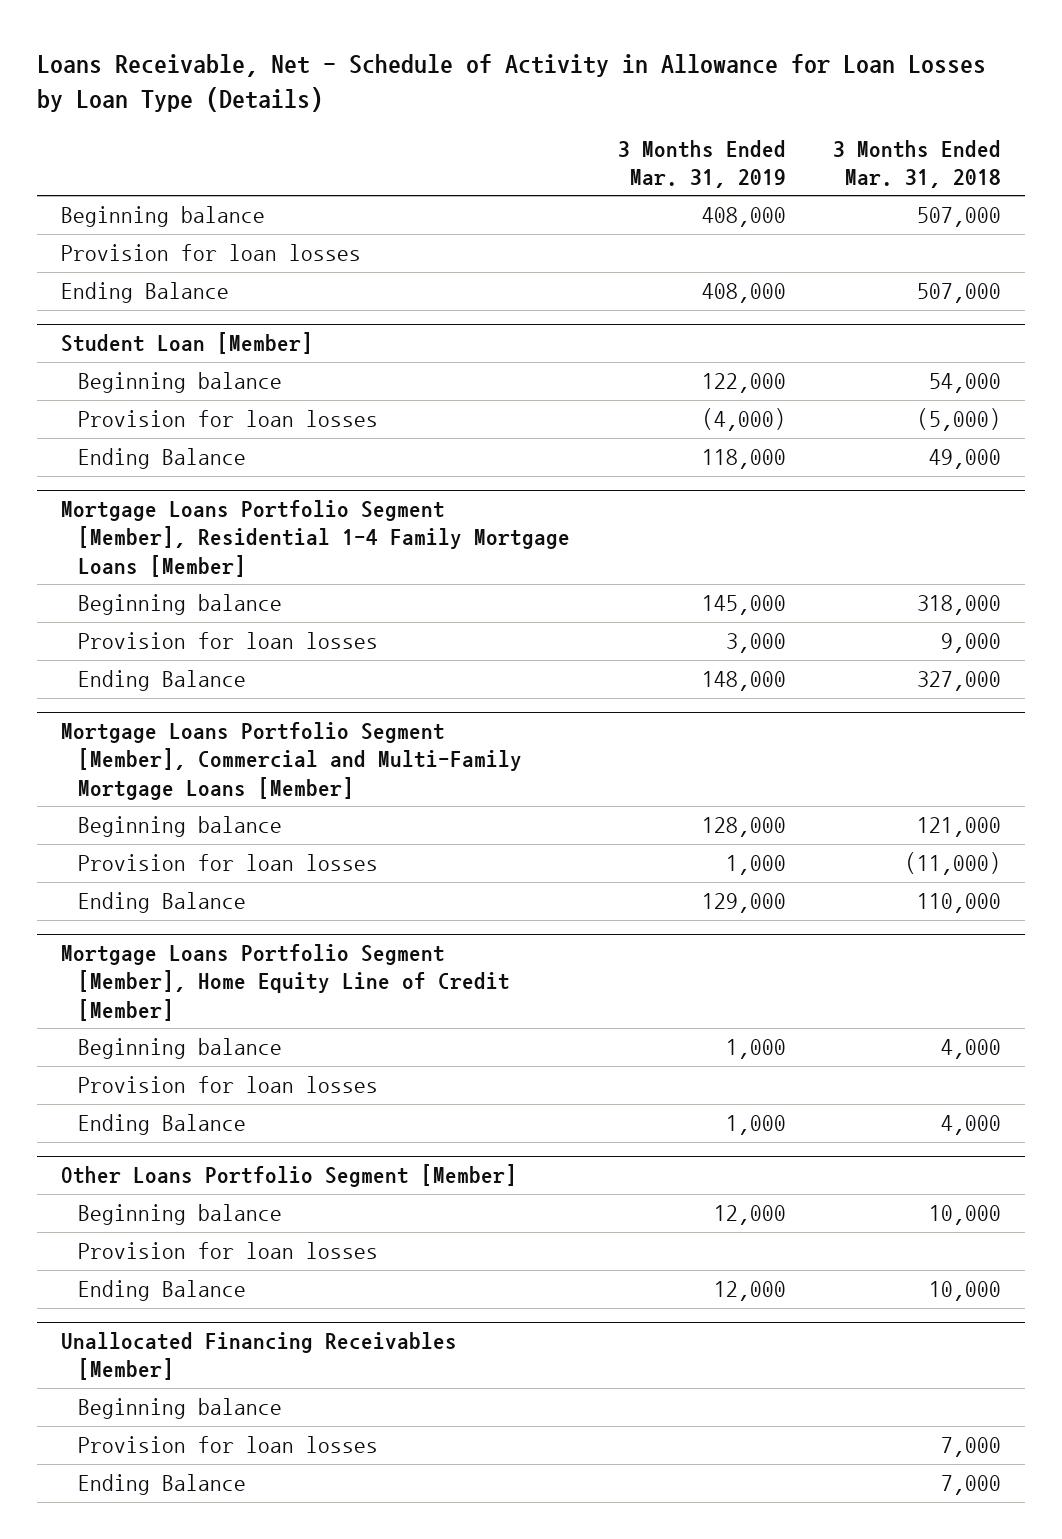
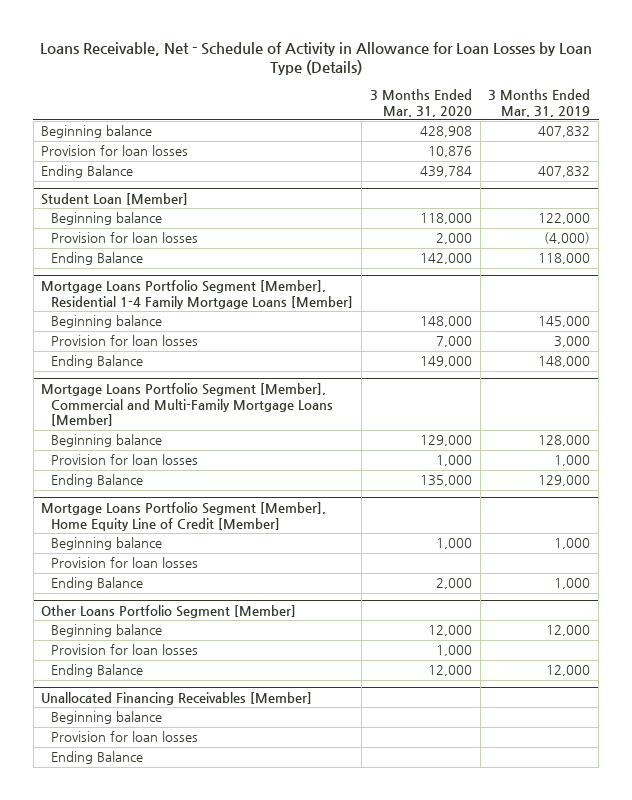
[833,139,1002,188] 3 Months Ended Mar. 31, 2018 -> none
none -> [369,88,472,117] 3 Months Ended Mar. 31, 2020
[701,206,786,227] 408,000 -> [538,126,591,138] 407,832
[701,282,786,303] 408,000 -> [538,166,591,178] 407,832

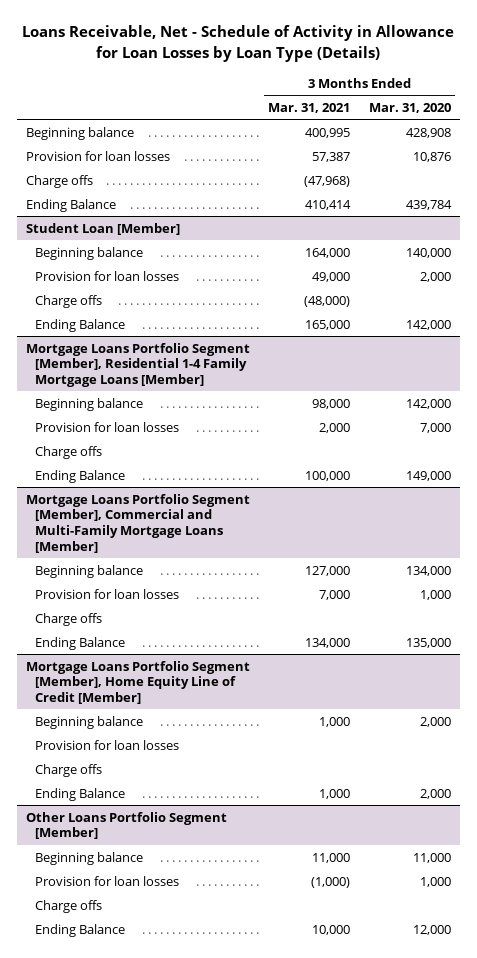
[488,88,591,117] 3 Months Ended Mar. 31, 2019 -> none
none -> [268,102,351,113] Mar. 31, 2021
none -> [26,174,94,188] Charge offs
[419,213,472,225] 118,000 -> [405,247,451,258] 140,000
none -> [35,294,103,308] Charge offs
[419,316,472,328] 148,000 -> [405,398,451,409] 142,000
none -> [35,445,103,459] Charge offs
[419,435,472,447] 129,000 -> [405,565,451,576] 134,000
none -> [35,612,103,626] Charge offs
[435,538,472,550] 1,000 -> [419,716,451,727] 2,000
none -> [35,763,103,777] Charge offs
[427,625,472,637] 12,000 -> [412,852,451,863] 11,000
none -> [35,899,103,913] Charge offs
[41,691,313,705] Unallocated Financing Receivables [Member] -> none
[51,711,163,725] Beginning balance -> none
[51,731,199,743] Provision for loan losses -> none
[51,751,144,765] Ending Balance -> none

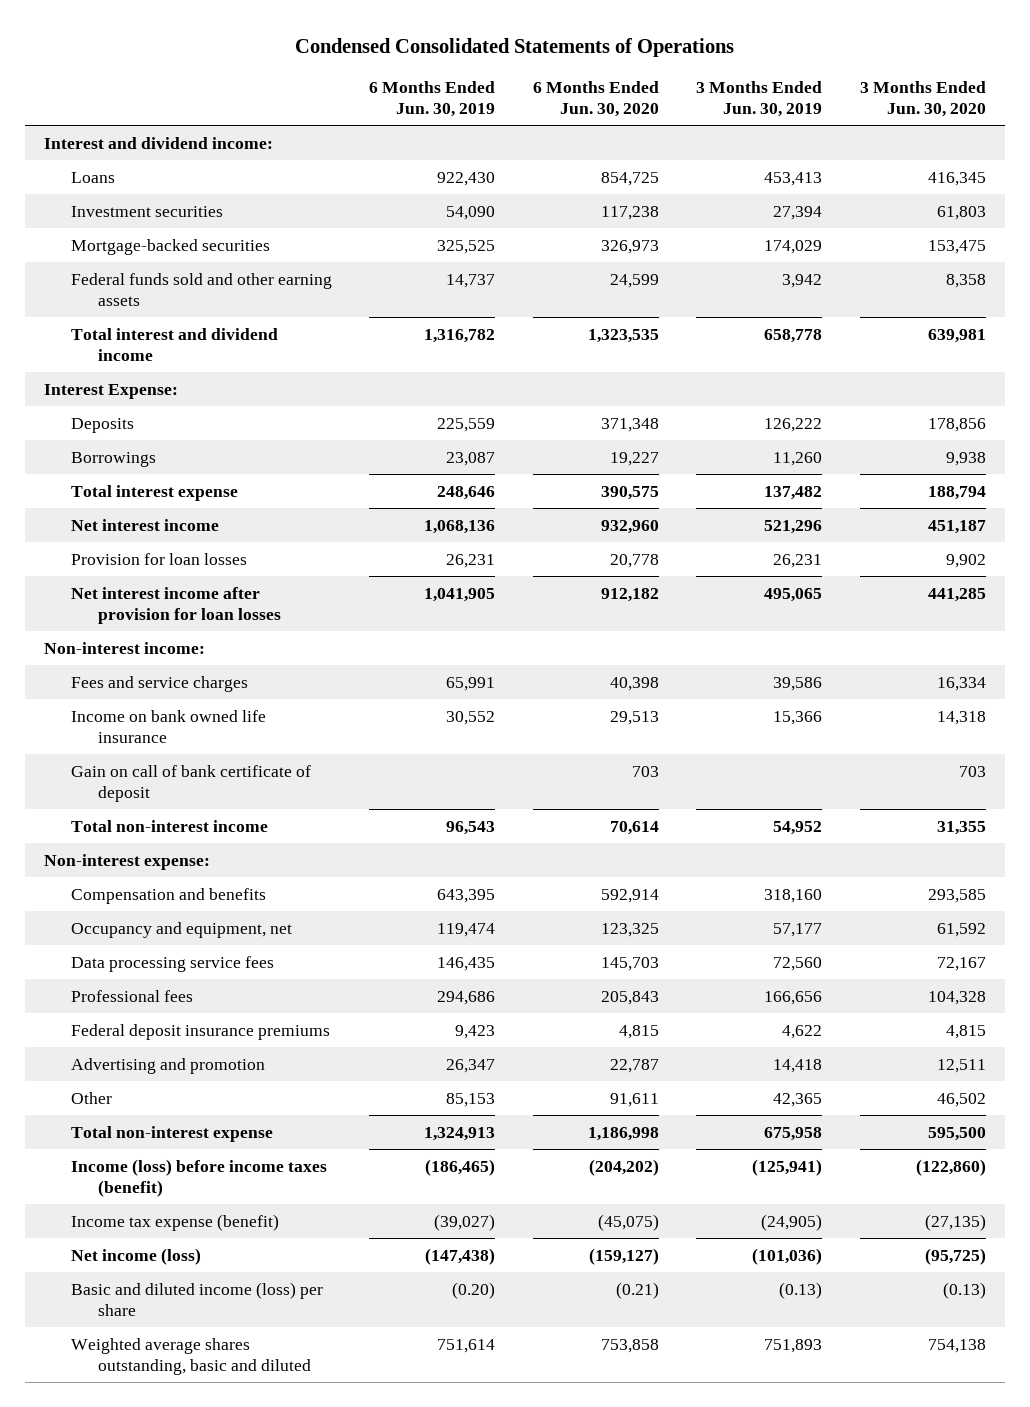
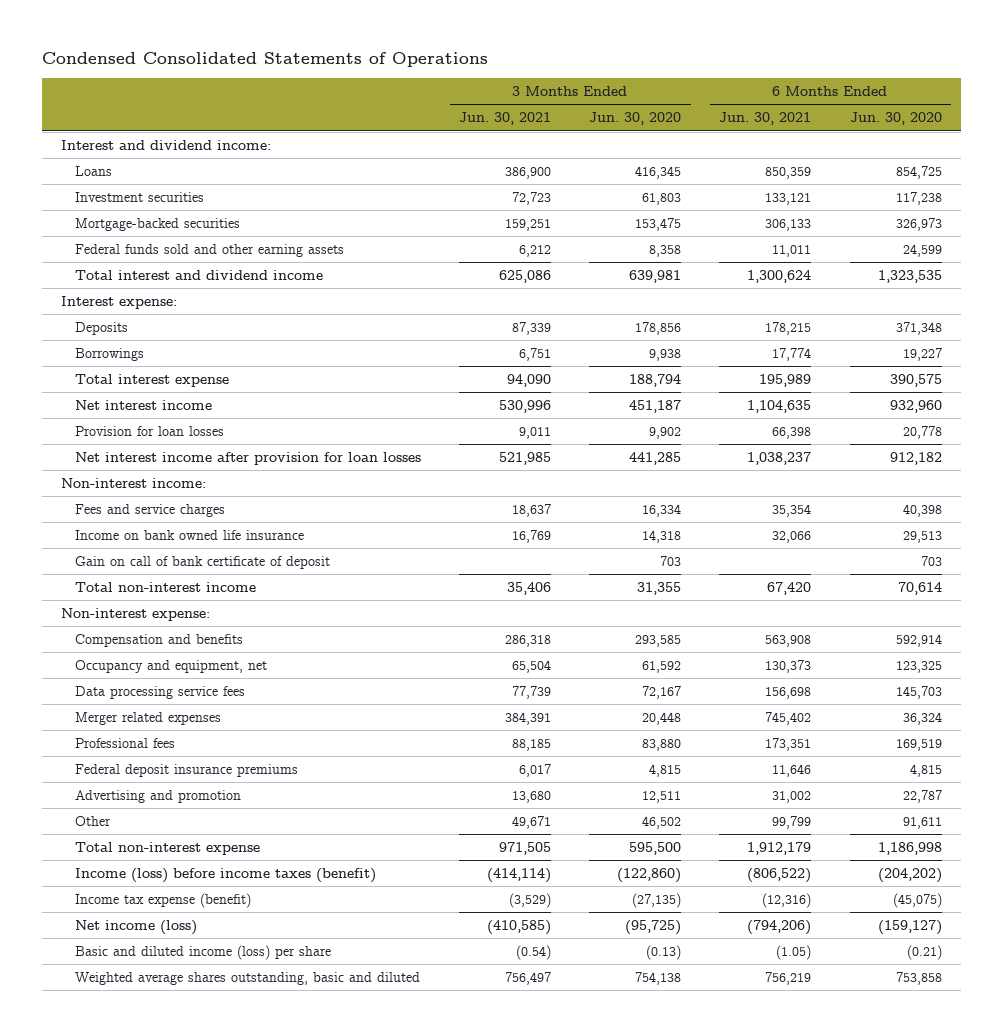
[369,81,496,118] 6 Months Ended Jun. 30, 2019 -> none
[696,81,823,118] 3 Months Ended Jun. 30, 2019 -> none
none -> [459,112,552,126] Jun. 30, 2021
none -> [719,112,812,126] Jun. 30, 2021
[44,383,179,399] Interest Expense: -> [60,296,177,310] Interest expense:
none -> [74,712,221,726] Merger related expenses
[600,990,659,1005] 205,843 -> [895,739,942,752] 169,519
[928,990,987,1005] 104,328 -> [642,739,682,752] 83,880

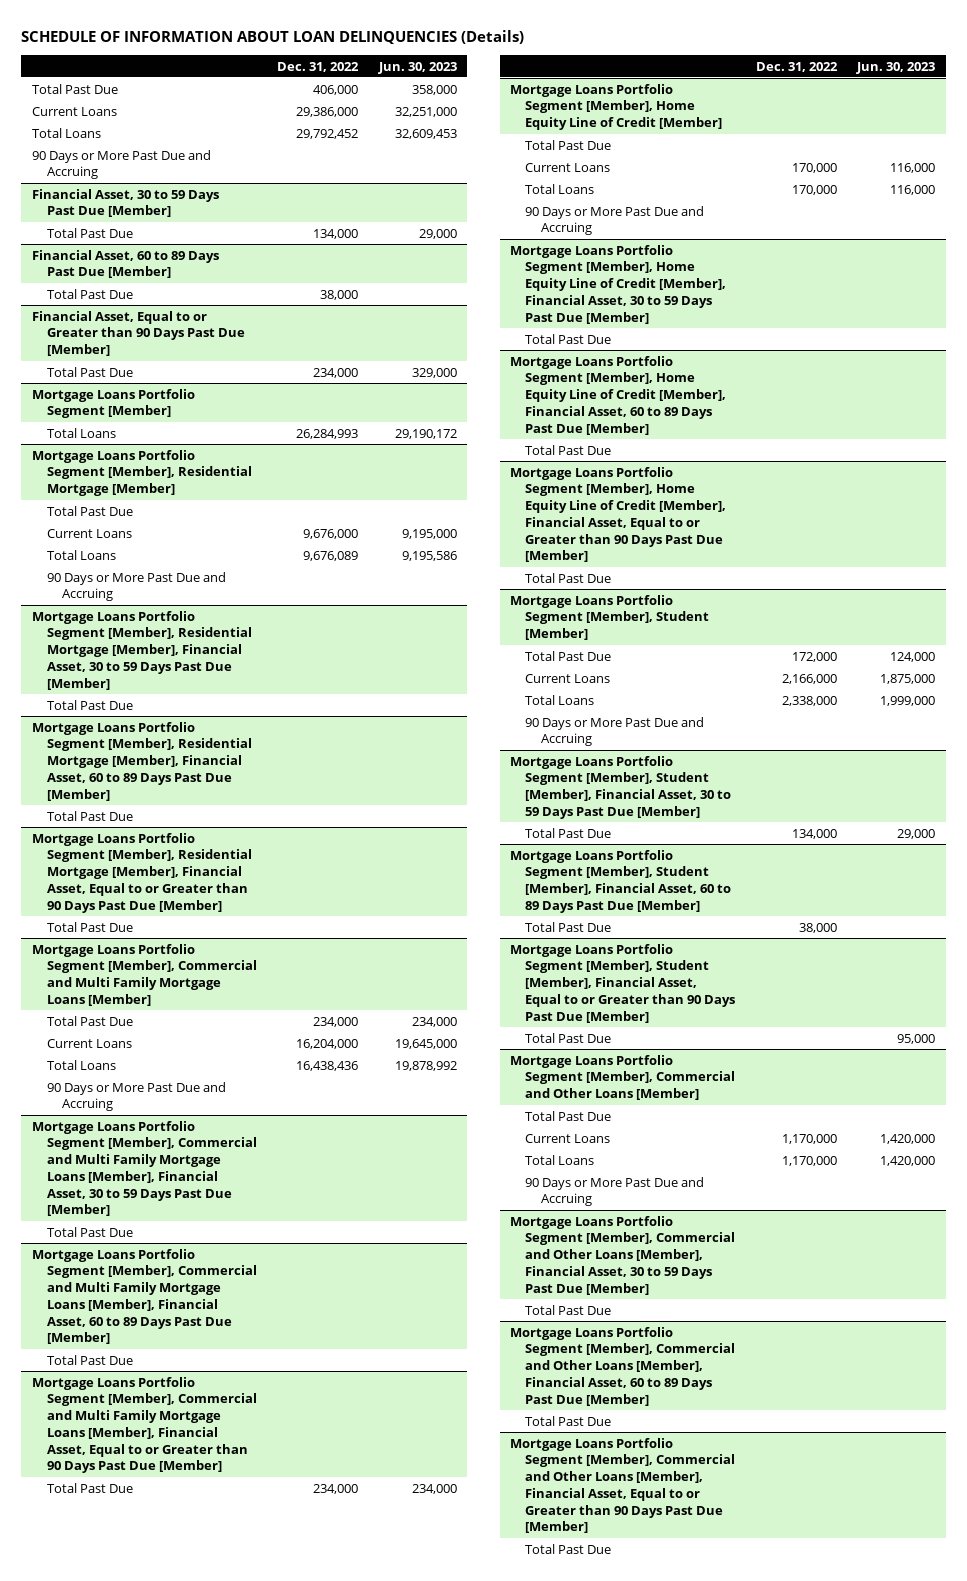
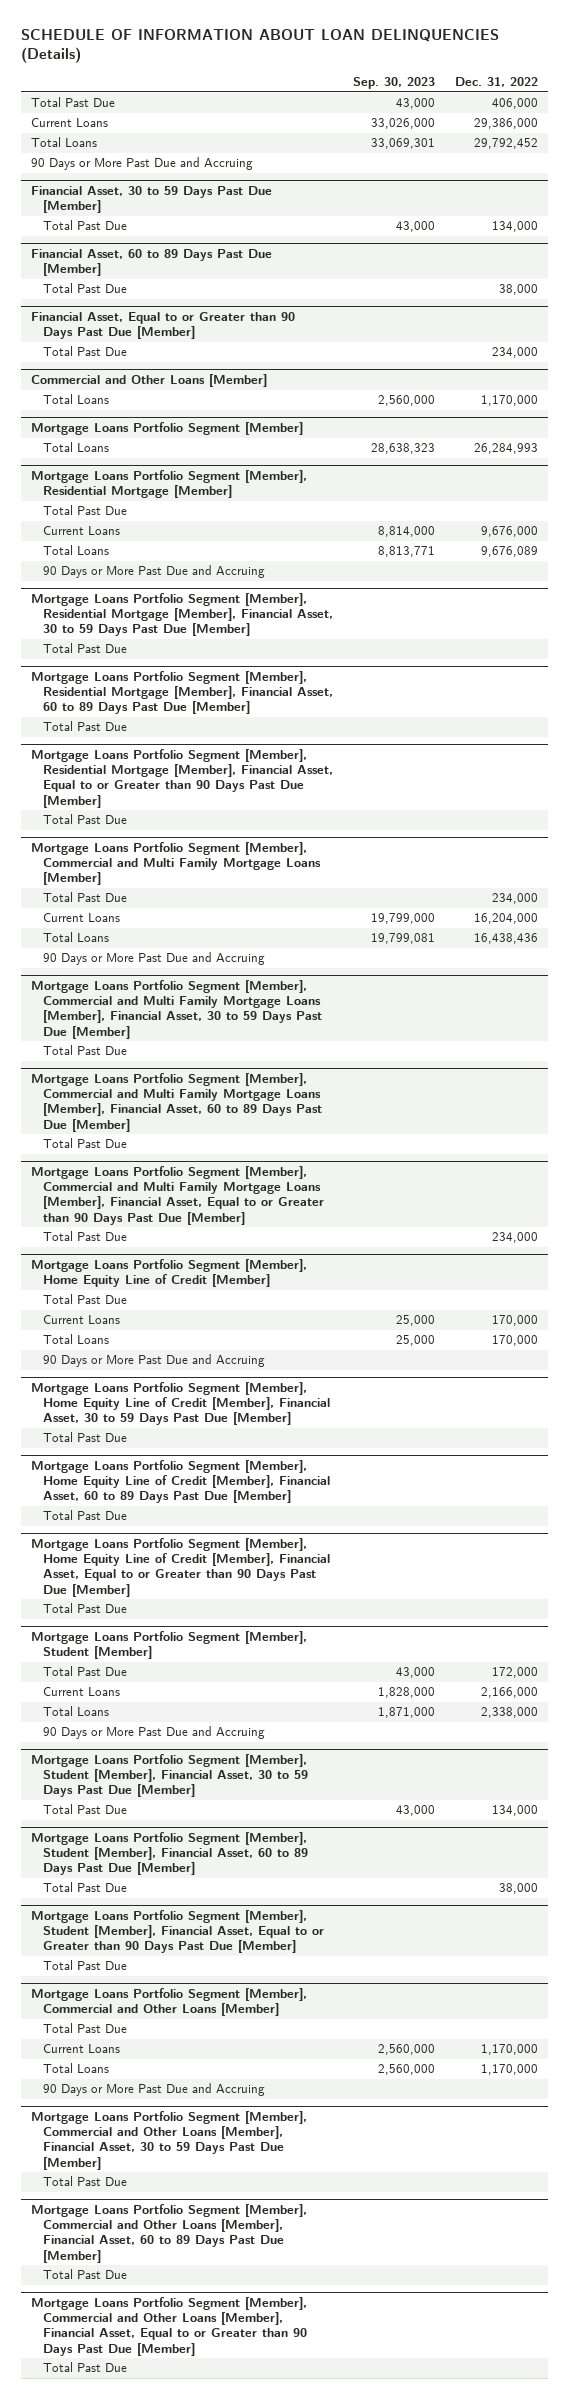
[377,61,457,74] Jun. 30, 2023 -> none
none -> [353,77,436,90] Sep. 30, 2023
none -> [30,374,267,388] Commercial and Other Loans [Member]
none -> [43,394,110,405] Total Loans

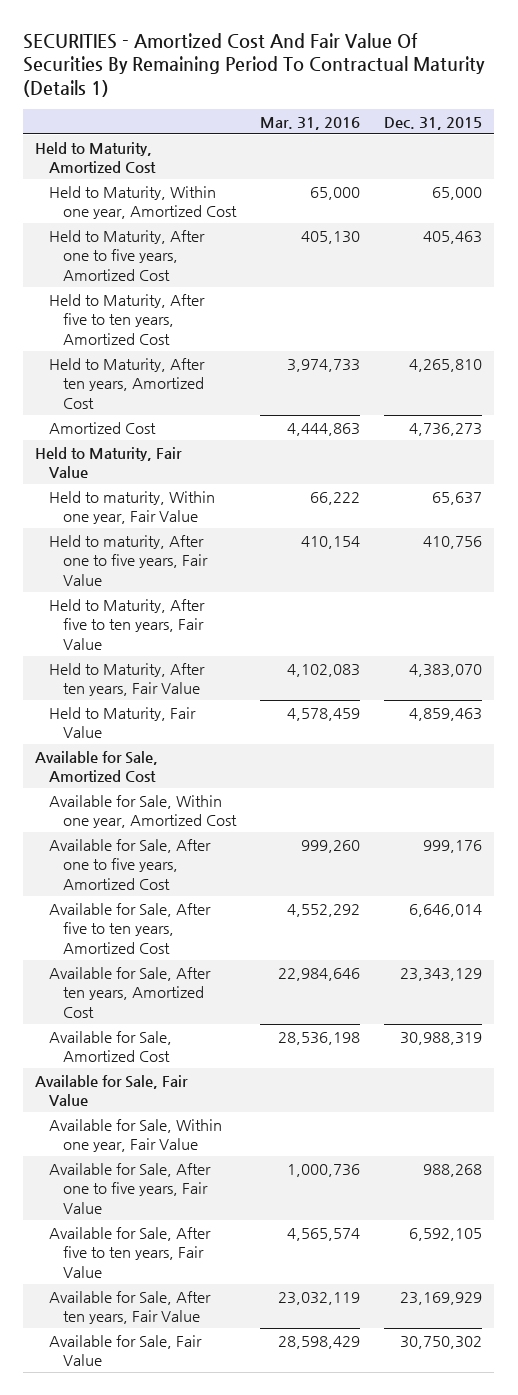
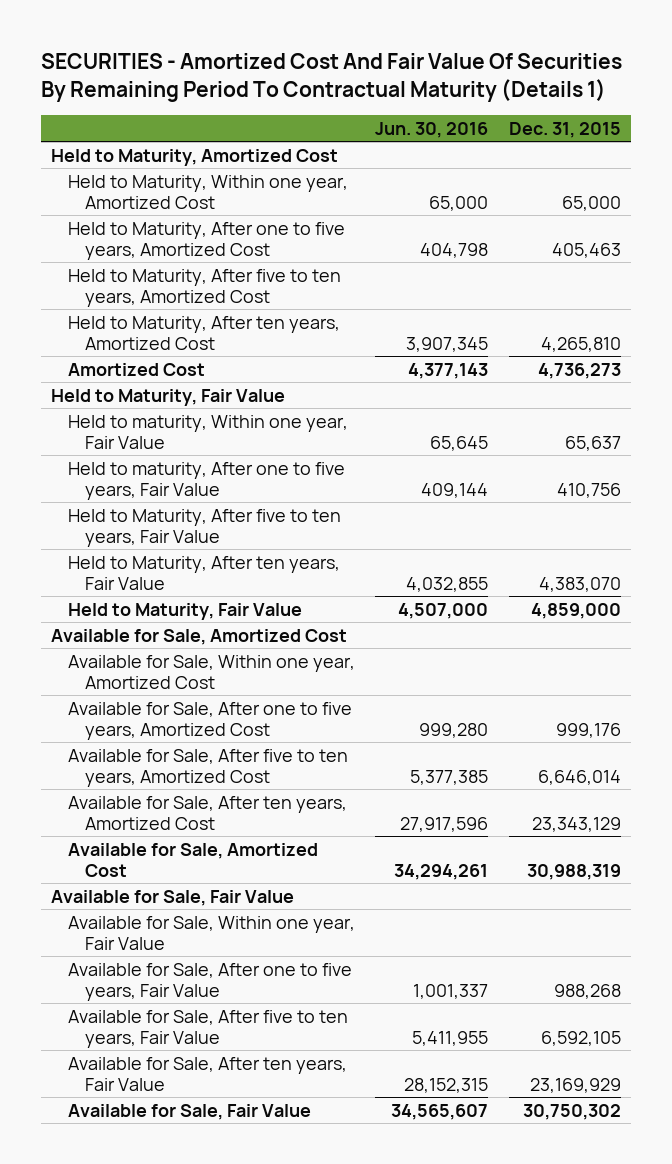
[260,117,361,131] Mar. 31, 2016 -> none
none -> [375,121,489,138] Jun. 30, 2016
[409,707,483,721] 4,859,463 -> [530,602,621,619] 4,859,000

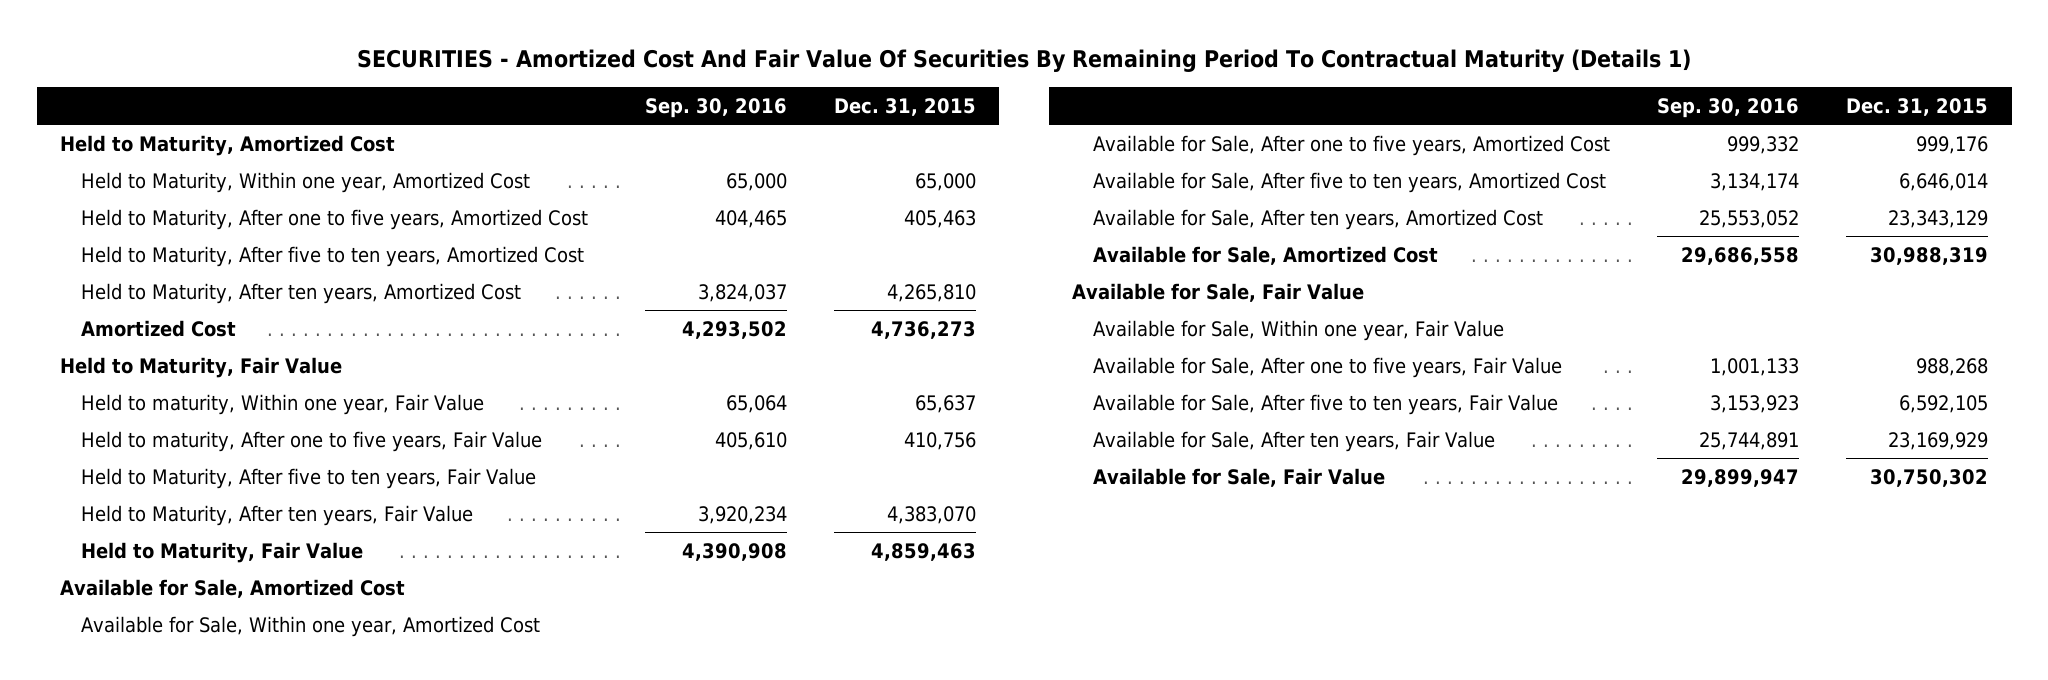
[375,121,489,138] Jun. 30, 2016 -> none
none -> [644,97,787,118] Sep. 30, 2016
[530,602,621,619] 4,859,000 -> [870,542,976,561] 4,859,463

